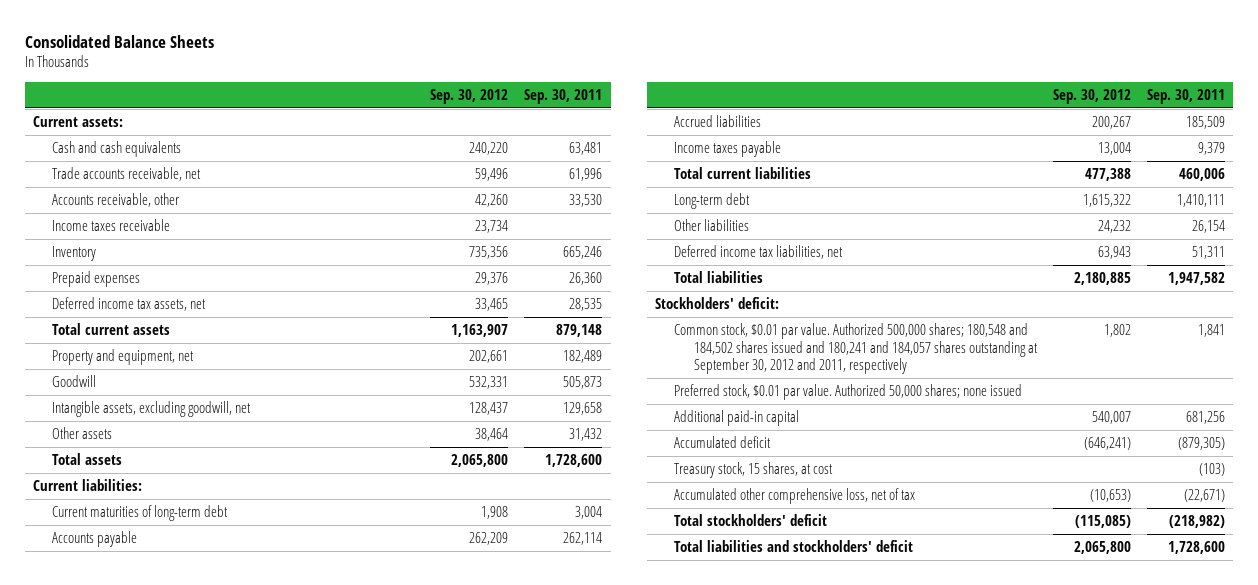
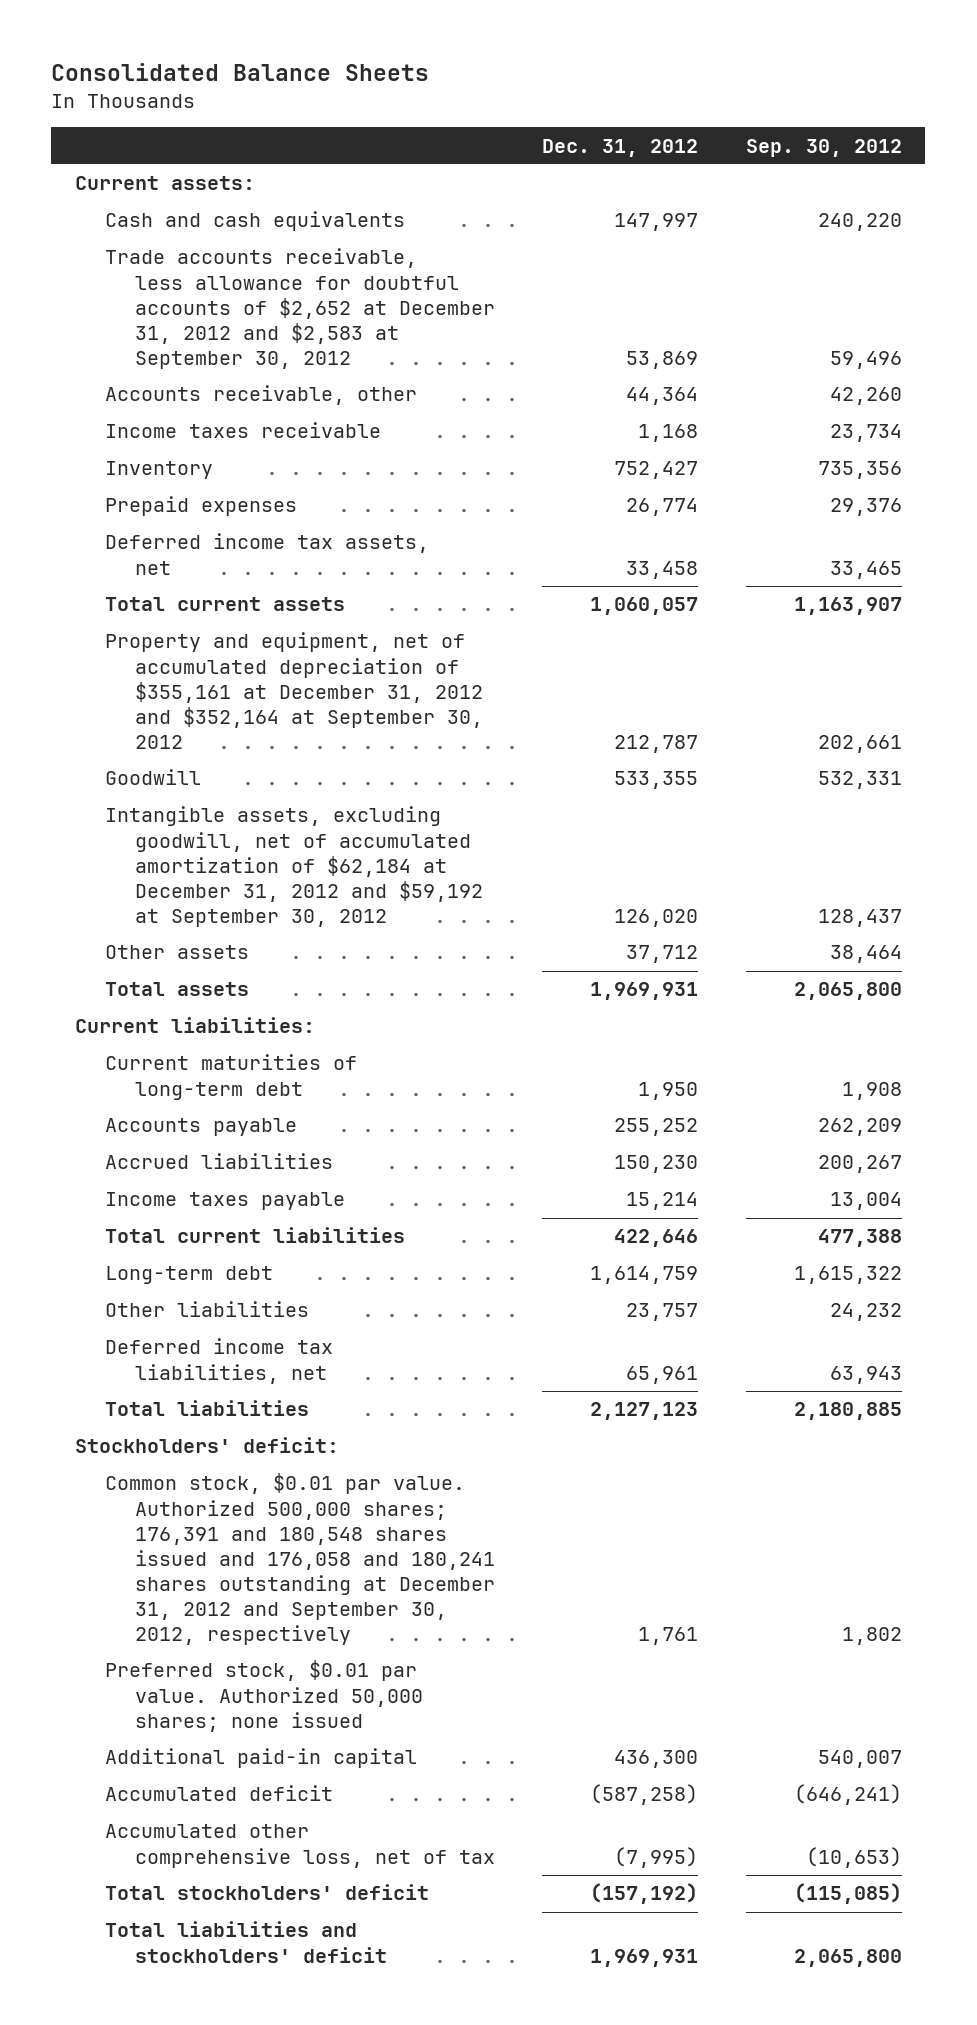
[524,89,603,105] Sep. 30, 2011 -> none
none -> [542,138,699,157] Dec. 31, 2012
[52,167,202,182] Trade accounts receivable, net -> [104,248,495,369] Trade accounts receivable, less allowance for doubtful accounts of $2,652 at December 31, 2012 and $2,583 at September 30, 2012
[52,349,195,366] Property and equipment, net -> [104,632,483,749] Property and equipment, net of accumulated depreciation of $355,161 at December 31, 2012 and $352,164 at September 30, 2012
[52,401,252,418] Intangible assets, excluding goodwill, net -> [104,806,483,927] Intangible assets, excluding goodwill, net of accumulated amortization of $62,184 at December 31, 2012 and $59,192 at September 30, 2012
[674,323,1038,375] Common stock, $0.01 par value. Authorized 500,000 shares; 180,548 and 184,502 shares issued and 180,241 and 184,057 shares outstanding at September 30, 2012 and 2011, respectively -> [104,1473,495,1645] Common stock, $0.01 par value. Authorized 500,000 shares; 176,391 and 180,548 shares issued and 176,058 and 180,241 shares outstanding at December 31, 2012 and September 30, 2012, respectively
[674,462,834,479] Treasury stock, 15 shares, at cost -> none

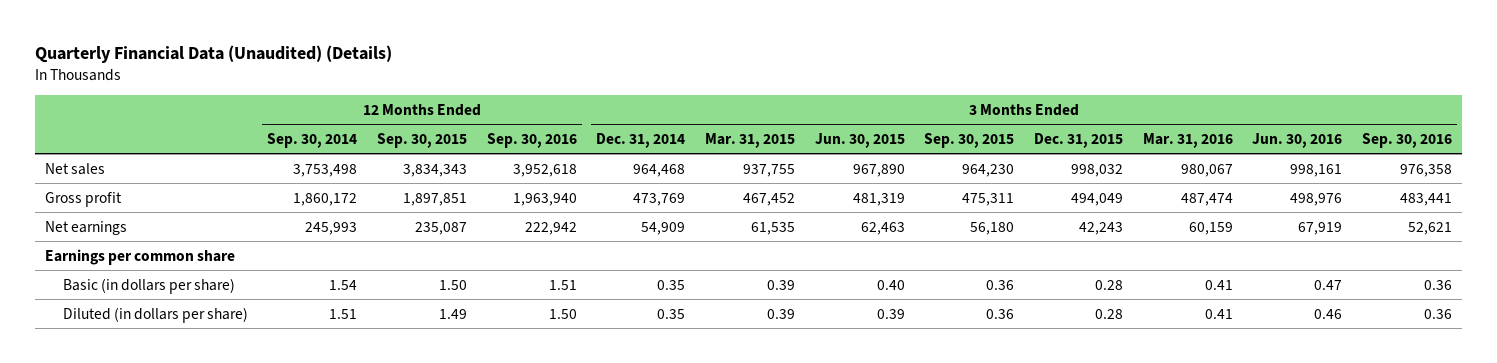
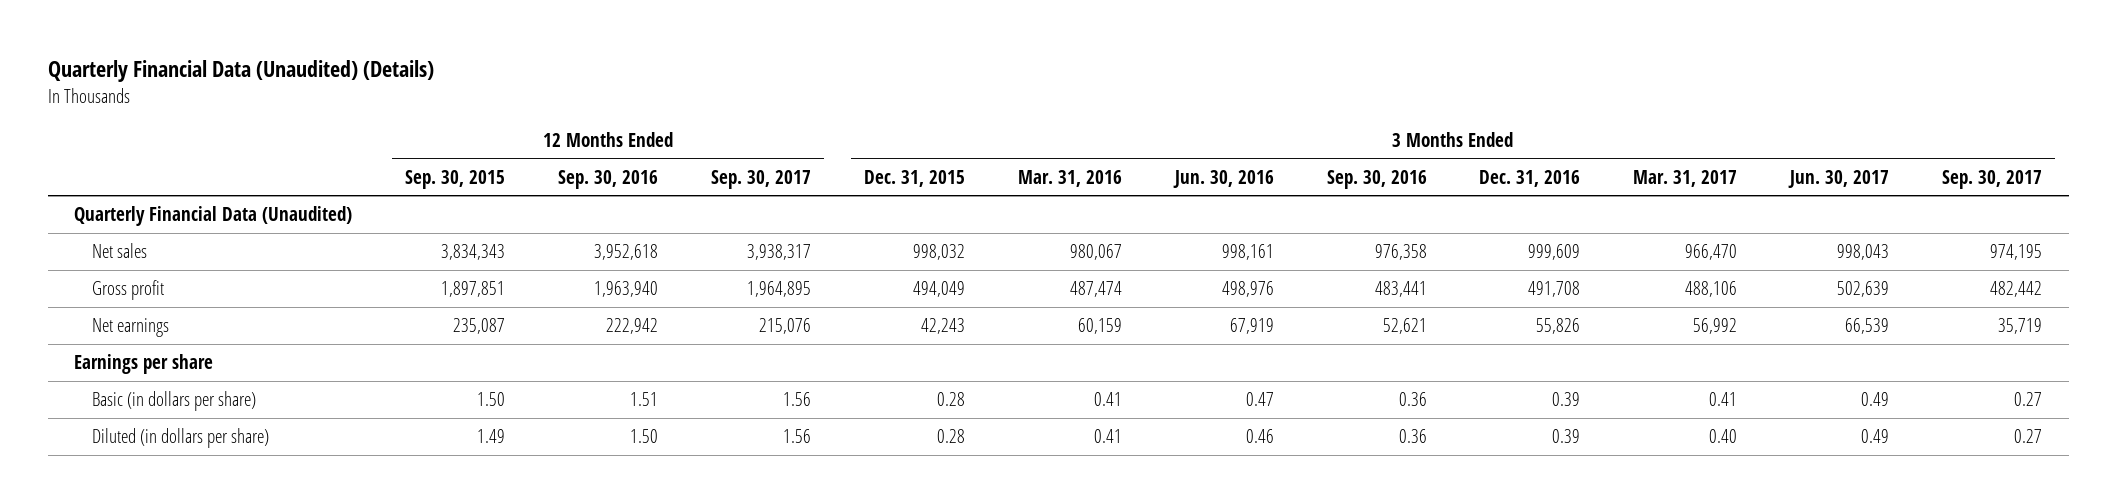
[267,132,358,148] Sep. 30, 2014 -> none
[596,132,686,148] Dec. 31, 2014 -> none
[704,132,795,148] Mar. 31, 2015 -> none
[814,132,905,148] Jun. 30, 2015 -> none
[924,132,1015,148] Sep. 30, 2015 -> none
none -> [711,169,812,189] Sep. 30, 2017
none -> [1479,169,1581,187] Dec. 31, 2016
none -> [1633,169,1738,187] Mar. 31, 2017
none -> [1788,169,1890,188] Jun. 30, 2017
none -> [1942,169,2043,189] Sep. 30, 2017
none -> [74,206,353,227] Quarterly Financial Data (Unaudited)
[44,248,235,265] Earnings per common share -> [74,354,214,375] Earnings per share

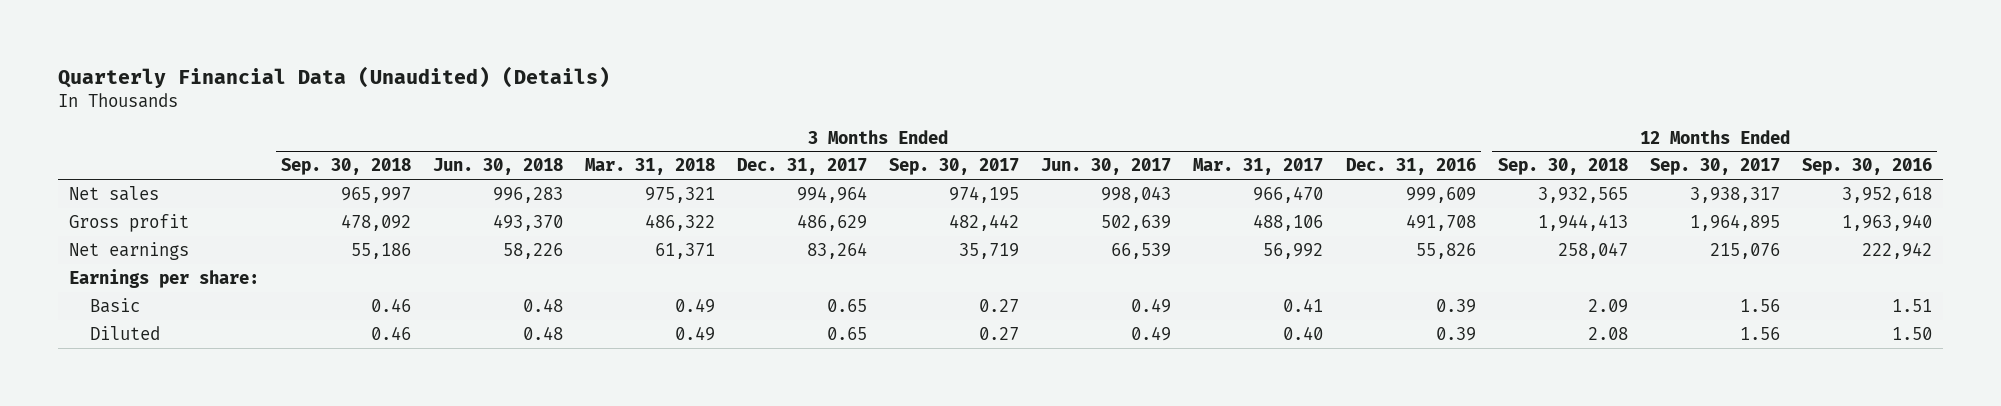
[405,169,506,189] Sep. 30, 2015 -> none
[863,169,965,187] Dec. 31, 2015 -> none
[1017,169,1122,187] Mar. 31, 2016 -> none
[1172,169,1274,188] Jun. 30, 2016 -> none
[1326,169,1427,189] Sep. 30, 2016 -> none
none -> [281,158,412,176] Sep. 30, 2018
none -> [433,158,564,176] Jun. 30, 2018
none -> [585,158,716,176] Mar. 31, 2018
none -> [737,158,868,176] Dec. 31, 2017
none -> [1497,158,1628,176] Sep. 30, 2018
[74,206,353,227] Quarterly Financial Data (Unaudited) -> none
[74,354,214,375] Earnings per share -> [69,268,260,288] Earnings per share:
[91,391,256,412] Basic (in dollars per share) -> [89,297,140,313] Basic
[91,428,269,449] Diluted (in dollars per share) -> [89,325,160,340] Diluted

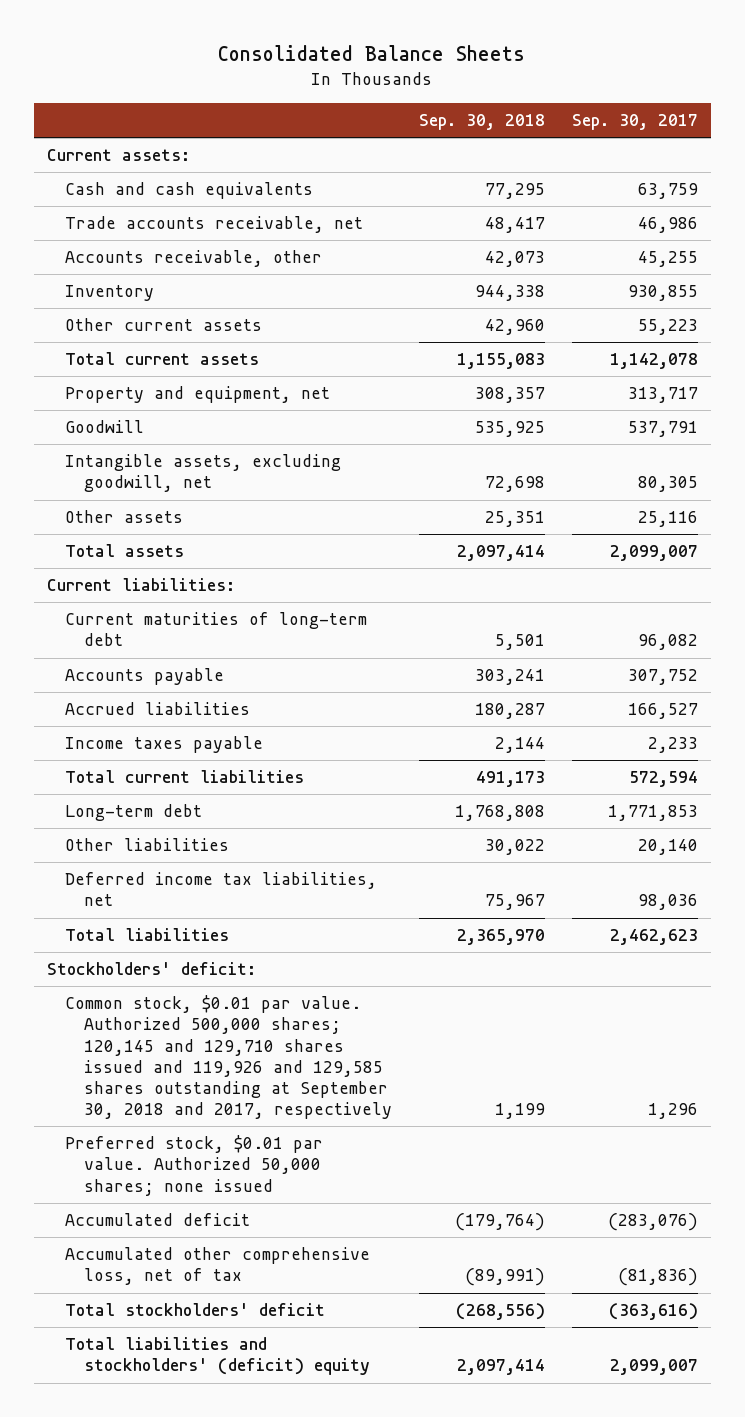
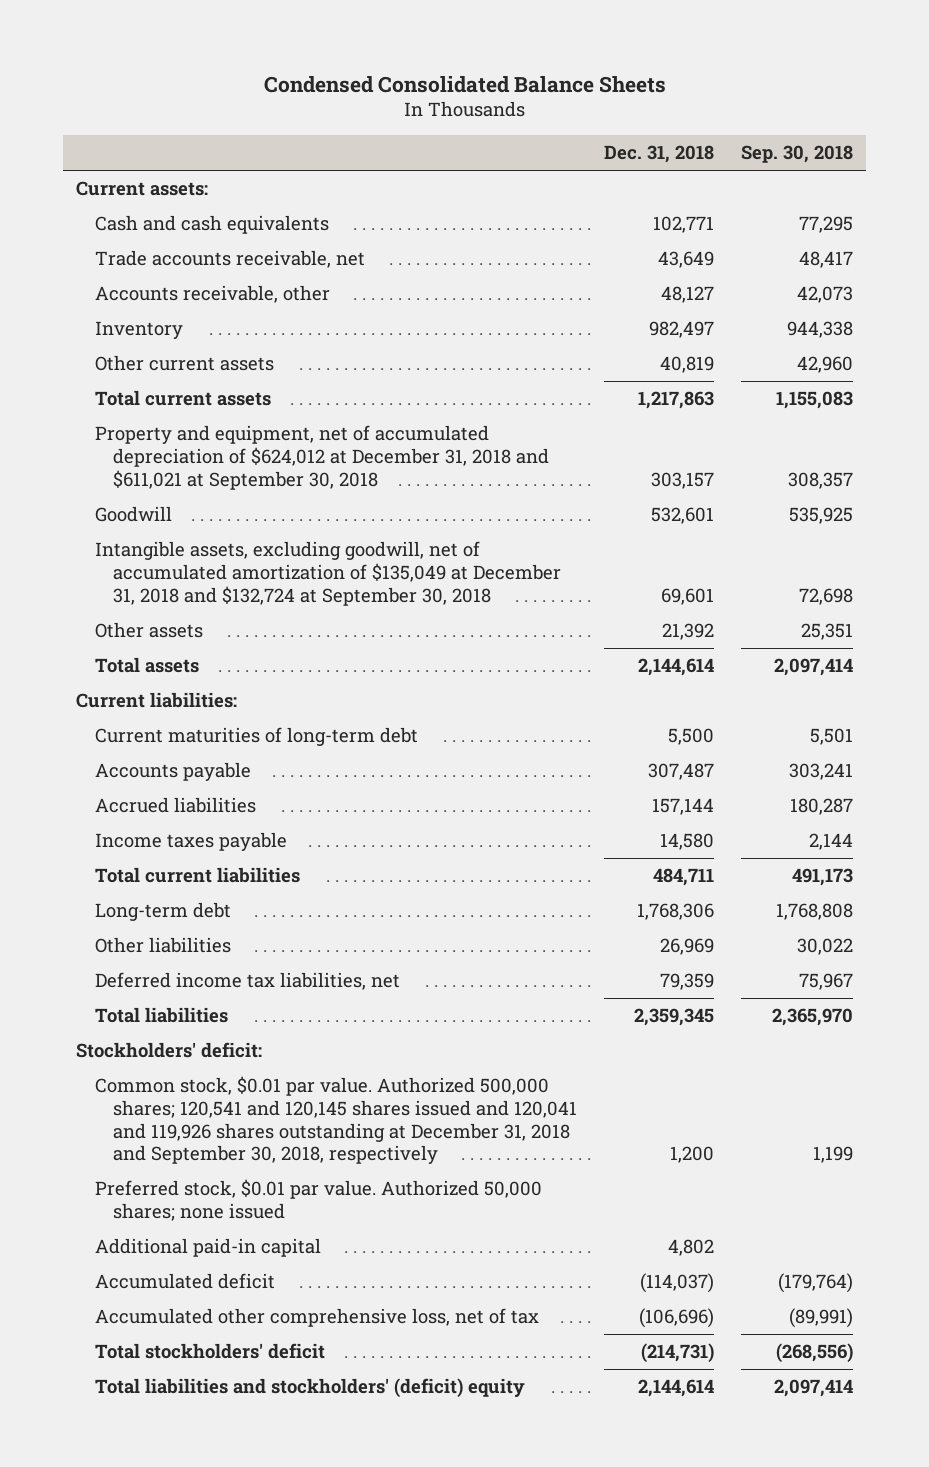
[218,45,526,62] Consolidated Balance Sheets -> [263,75,666,93] Condensed Consolidated Balance Sheets
[571,114,698,131] Sep. 30, 2017 -> none
none -> [603,144,714,163] Dec. 31, 2018
[65,386,331,404] Property and equipment, net -> [94,425,550,490] Property and equipment, net of accumulated depreciation of $624,012 at December 31, 2018 and $611,021 at September 30, 2018
[65,454,342,493] Intangible assets, excluding goodwill, net -> [94,541,562,606] Intangible assets, excluding goodwill, net of accumulated amortization of $135,049 at December 31, 2018 and $132,724 at September 30, 2018
[65,995,392,1119] Common stock, $0.01 par value. Authorized 500,000 shares; 120,145 and 129,710 shares issued and 119,926 and 129,585 shares outstanding at September 30, 2018 and 2017, respectively -> [94,1076,578,1165] Common stock, $0.01 par value. Authorized 500,000 shares; 120,541 and 120,145 shares issued and 120,041 and 119,926 shares outstanding at December 31, 2018 and September 30, 2018, respectively
none -> [94,1238,321,1258] Additional paid-in capital

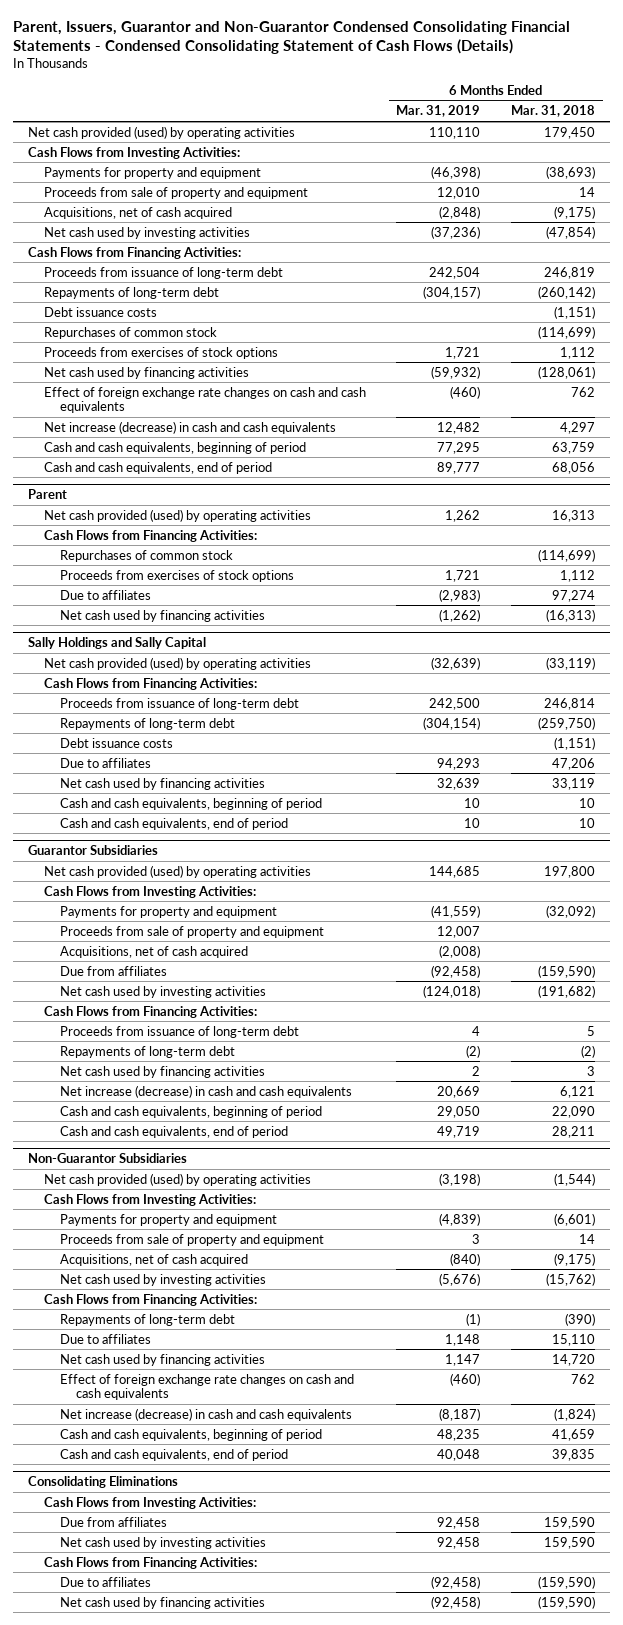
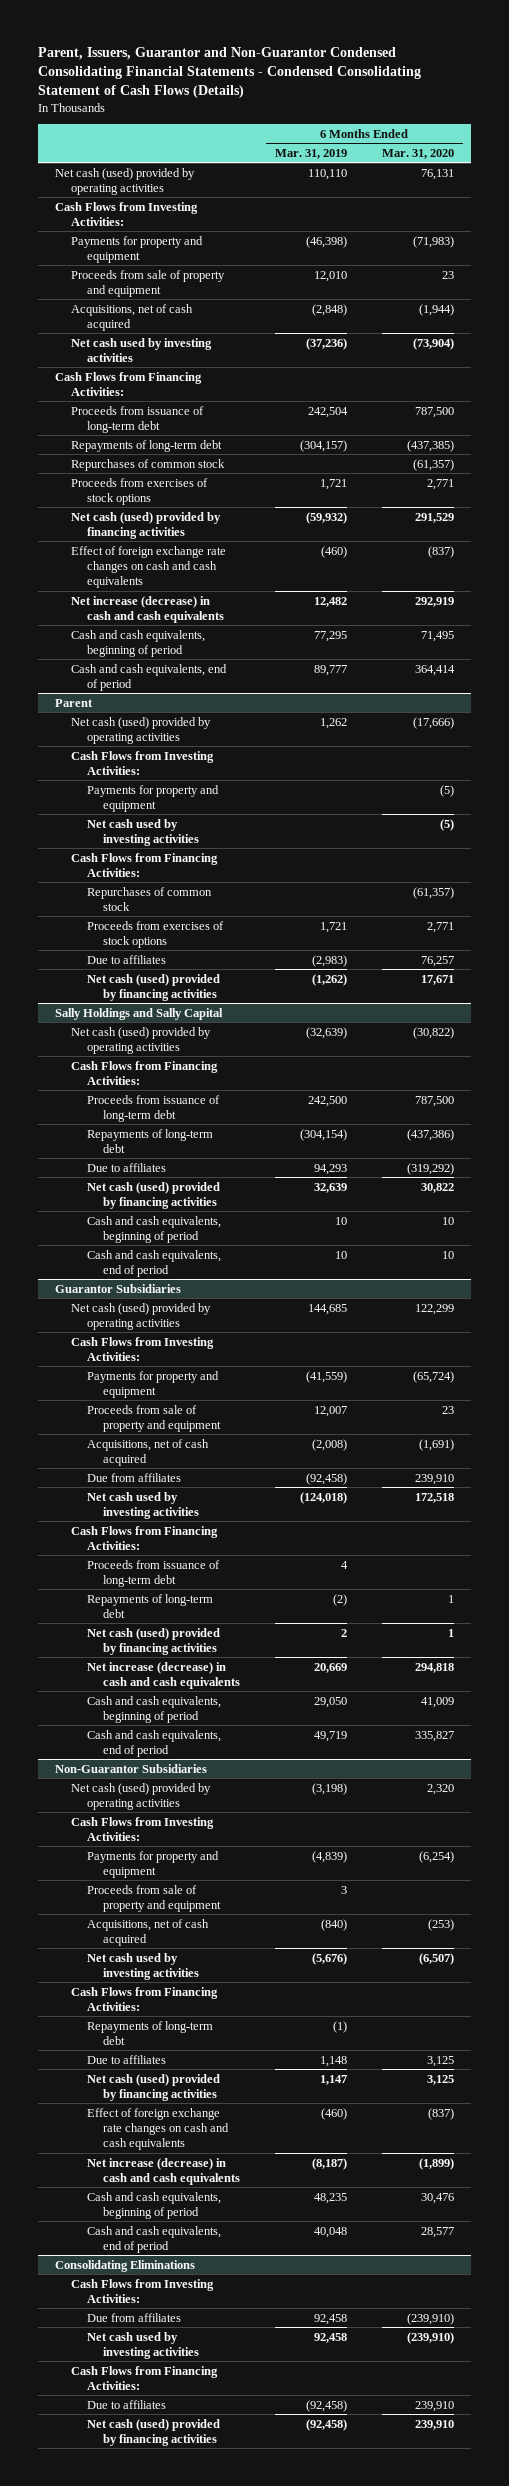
[511,105,596,118] Mar. 31, 2018 -> none
none -> [381,148,454,159] Mar. 31, 2020
[27,125,295,139] Net cash provided (used) by operating activities -> [55,167,196,195] Net cash (used) provided by operating activities
[43,306,157,317] Debt issuance costs -> none
[43,366,249,379] Net cash used by financing activities -> [71,511,222,539] Net cash (used) provided by financing activities
[43,508,311,522] Net cash provided (used) by operating activities -> [71,716,212,744] Net cash (used) provided by operating activities
none -> [71,750,215,775] Cash Flows from Investing Activities:
none -> [86,784,219,812] Payments for property and equipment
none -> [86,818,199,846] Net cash used by investing activities
[59,609,265,622] Net cash used by financing activities -> [86,973,220,1001] Net cash (used) provided by financing activities
[43,656,311,670] Net cash provided (used) by operating activities -> [71,1026,212,1054] Net cash (used) provided by operating activities
[59,737,173,748] Debt issuance costs -> none
[59,777,265,790] Net cash used by financing activities -> [86,1181,220,1209] Net cash (used) provided by financing activities
[43,864,311,878] Net cash provided (used) by operating activities -> [71,1302,212,1330] Net cash (used) provided by operating activities
[59,1065,265,1078] Net cash used by financing activities -> [86,1627,220,1655] Net cash (used) provided by financing activities
[43,1172,311,1186] Net cash provided (used) by operating activities -> [71,1782,212,1810] Net cash (used) provided by operating activities
[59,1353,265,1366] Net cash used by financing activities -> [86,2073,220,2101] Net cash (used) provided by financing activities
[59,1596,265,1609] Net cash used by financing activities -> [86,2418,220,2446] Net cash (used) provided by financing activities

